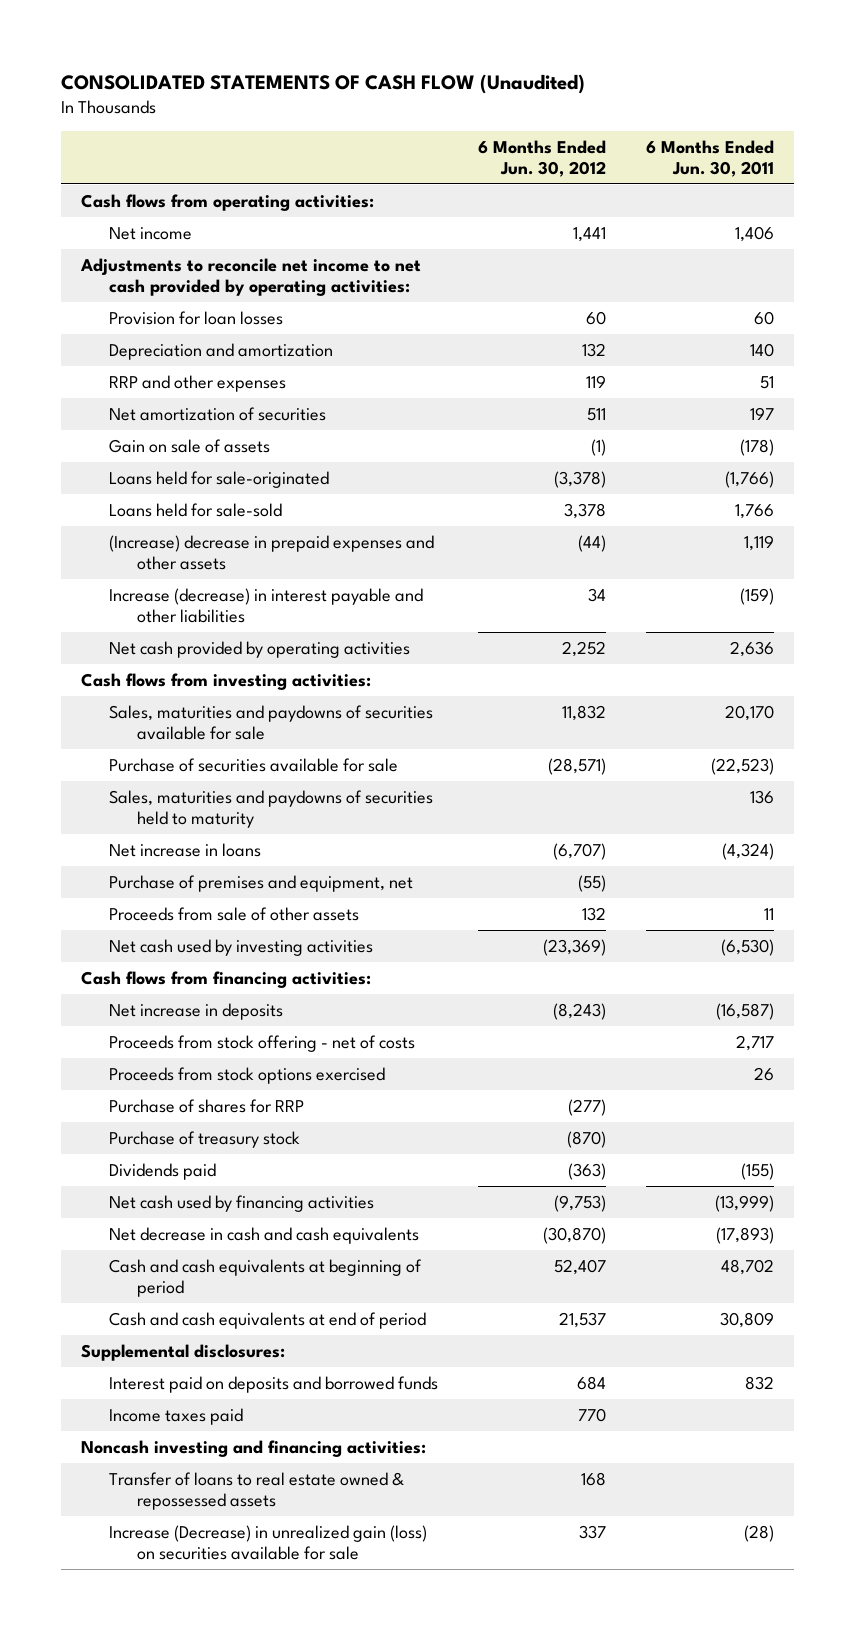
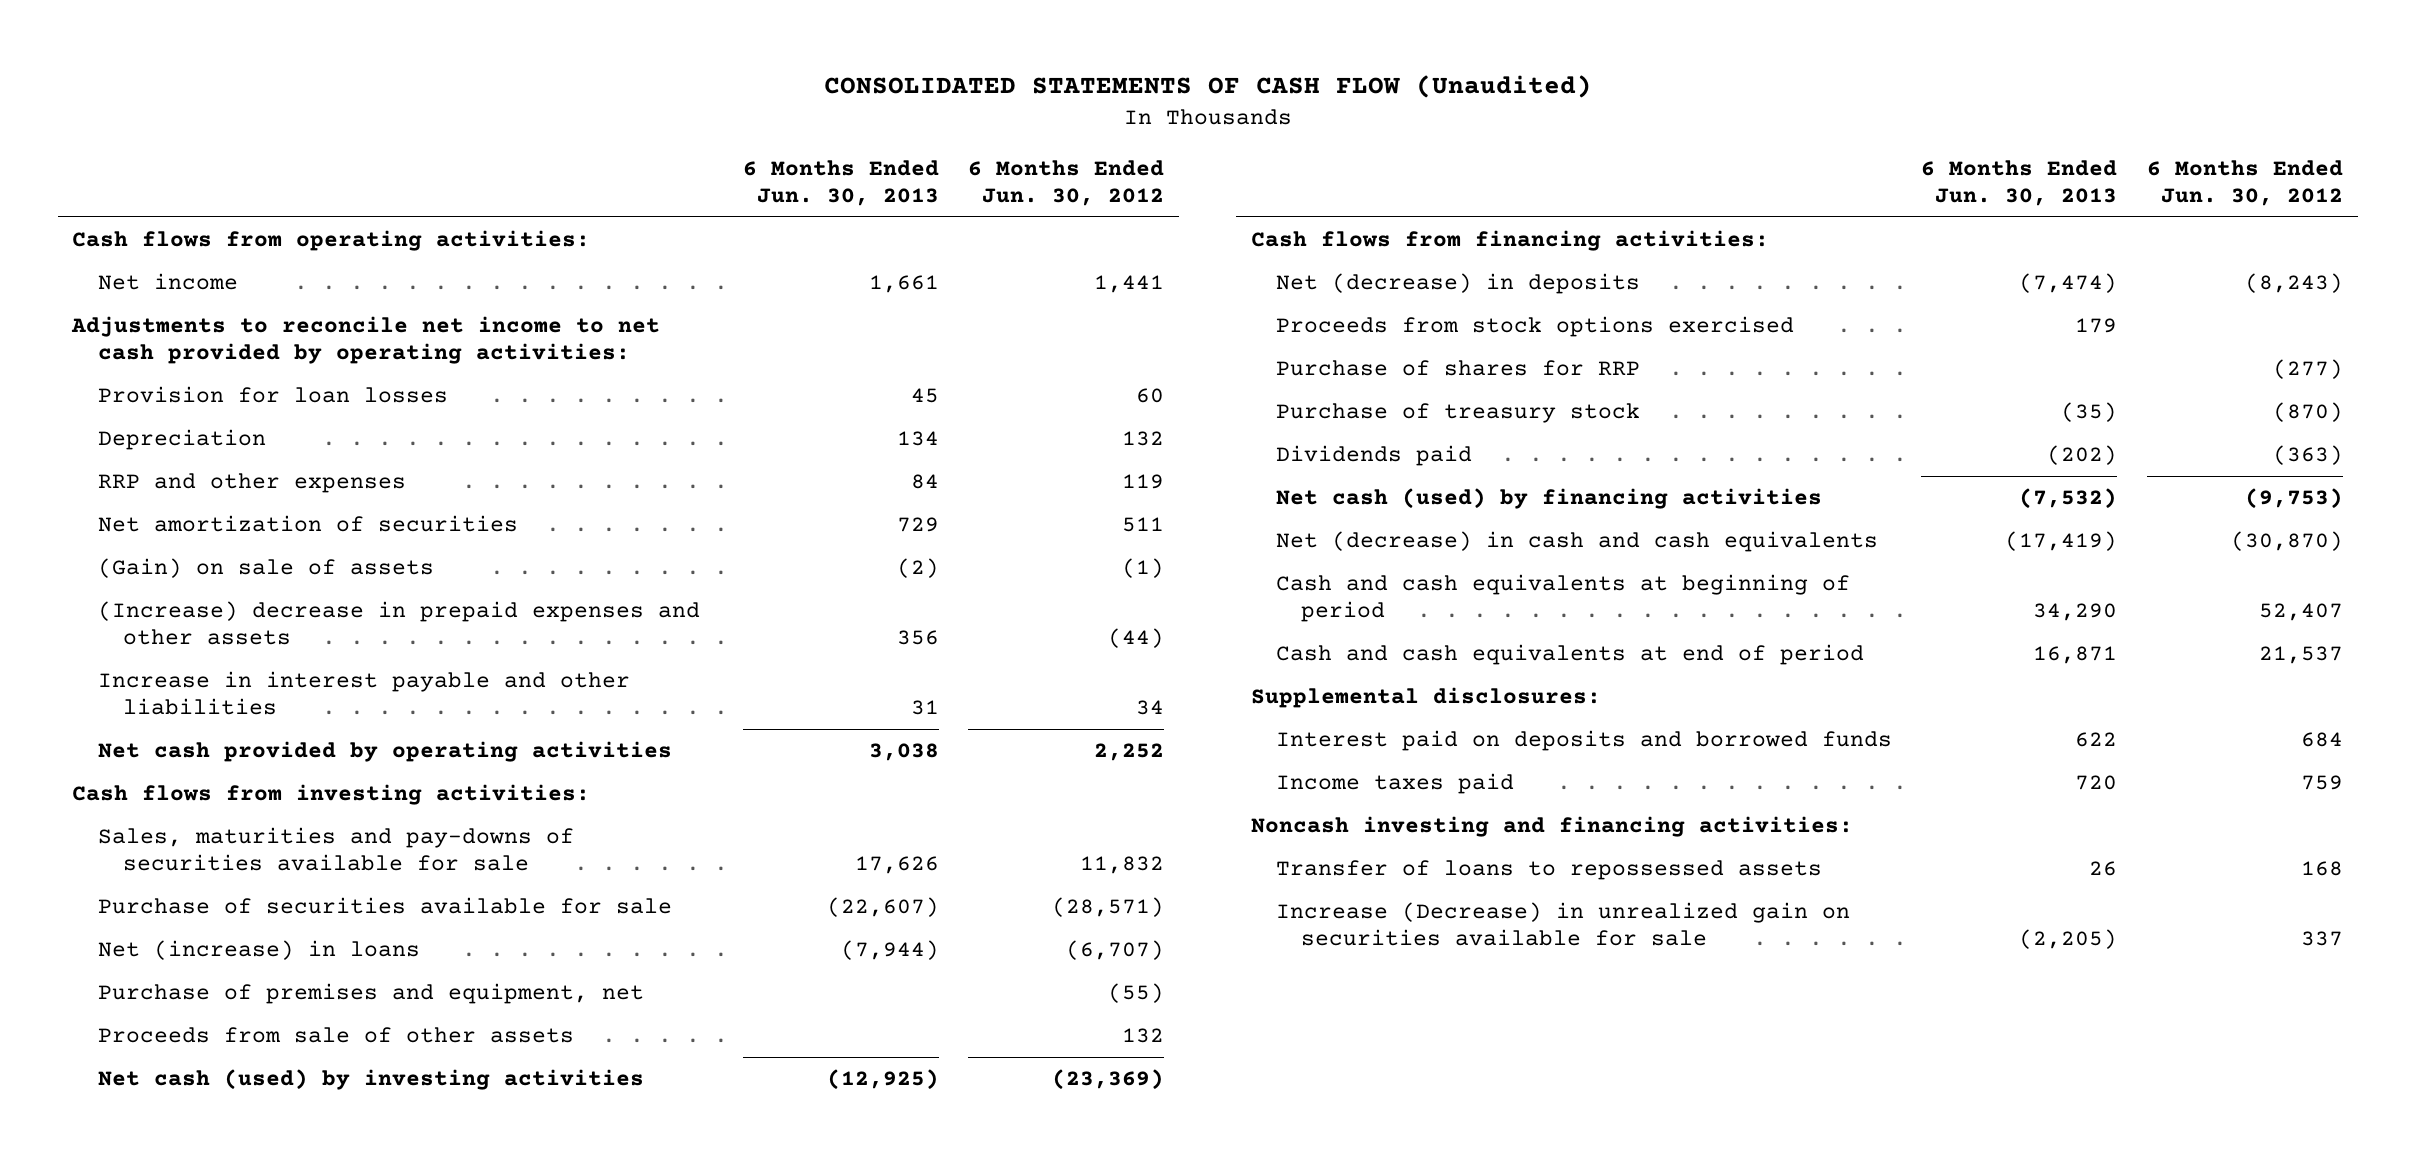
[646,139,775,177] 6 Months Ended Jun. 30, 2011 -> none
none -> [743,159,940,206] 6 Months Ended Jun. 30, 2013
[108,342,333,360] Depreciation and amortization -> [97,429,266,451] Depreciation
[108,470,329,488] Loans held for sale-originated -> none
[108,502,282,517] Loans held for sale-sold -> none
[108,438,270,453] Gain on sale of assets -> [97,558,434,579] (Gain) on sale of assets
[108,587,423,624] Increase (decrease) in interest payable and other liabilities -> [97,671,630,715] Increase in interest payable and other liabilities
[108,704,433,741] Sales, maturities and paydowns of securities available for sale -> [97,827,574,871] Sales, maturities and pay-downs of securities available for sale
[108,789,433,829] Sales, maturities and paydowns of securities held to maturity -> none
[108,842,261,857] Net increase in loans -> [97,940,420,961] Net (increase) in loans
[108,938,373,956] Net cash used by investing activities -> [97,1069,644,1091] Net cash (used) by investing activities
[108,1034,415,1052] Proceeds from stock offering - net of costs -> none
[108,1002,283,1020] Net increase in deposits -> [1275,273,1640,295] Net (decrease) in deposits
[108,1194,374,1212] Net cash used by financing activities -> [1275,488,1822,510] Net cash (used) by financing activities
[108,1226,419,1244] Net decrease in cash and cash equivalents -> [1275,531,1878,553] Net (decrease) in cash and cash equivalents
[578,1407,607,1422] 770 -> [2300,775,2343,791] 759
[108,1471,404,1511] Transfer of loans to real estate owned & repossessed assets -> [1275,860,1822,881] Transfer of loans to repossessed assets
[108,1524,427,1561] Increase (Decrease) in unrealized gain (loss) on securities available for sale -> [1275,902,1850,946] Increase (Decrease) in unrealized gain on securities available for sale

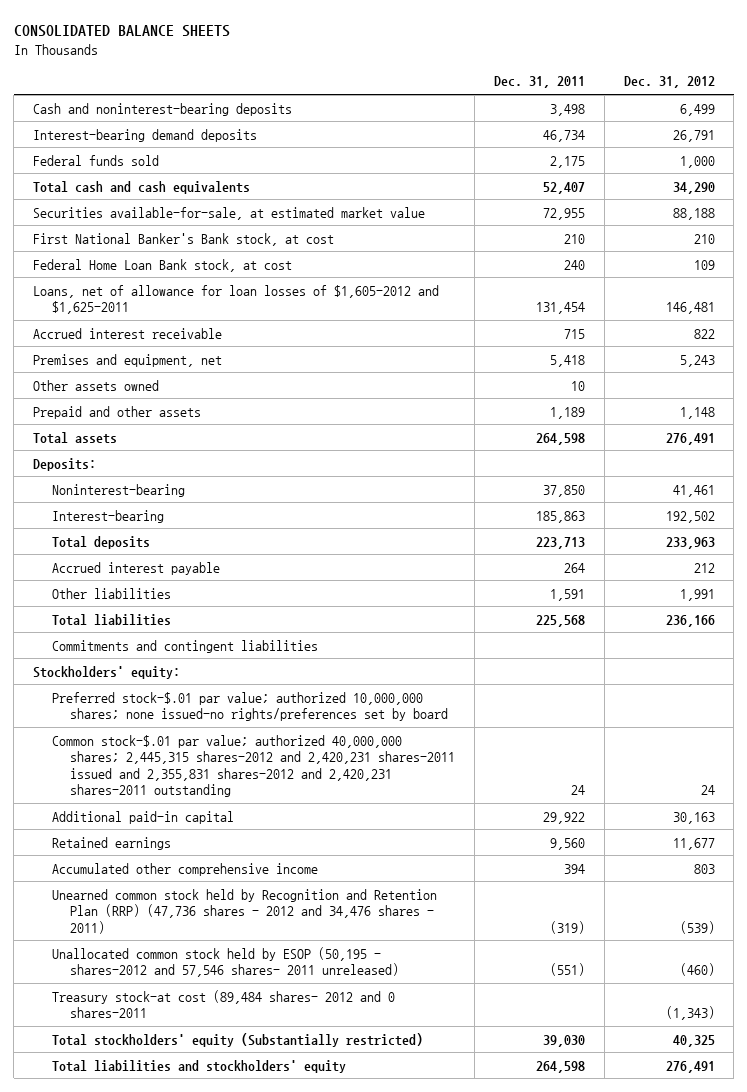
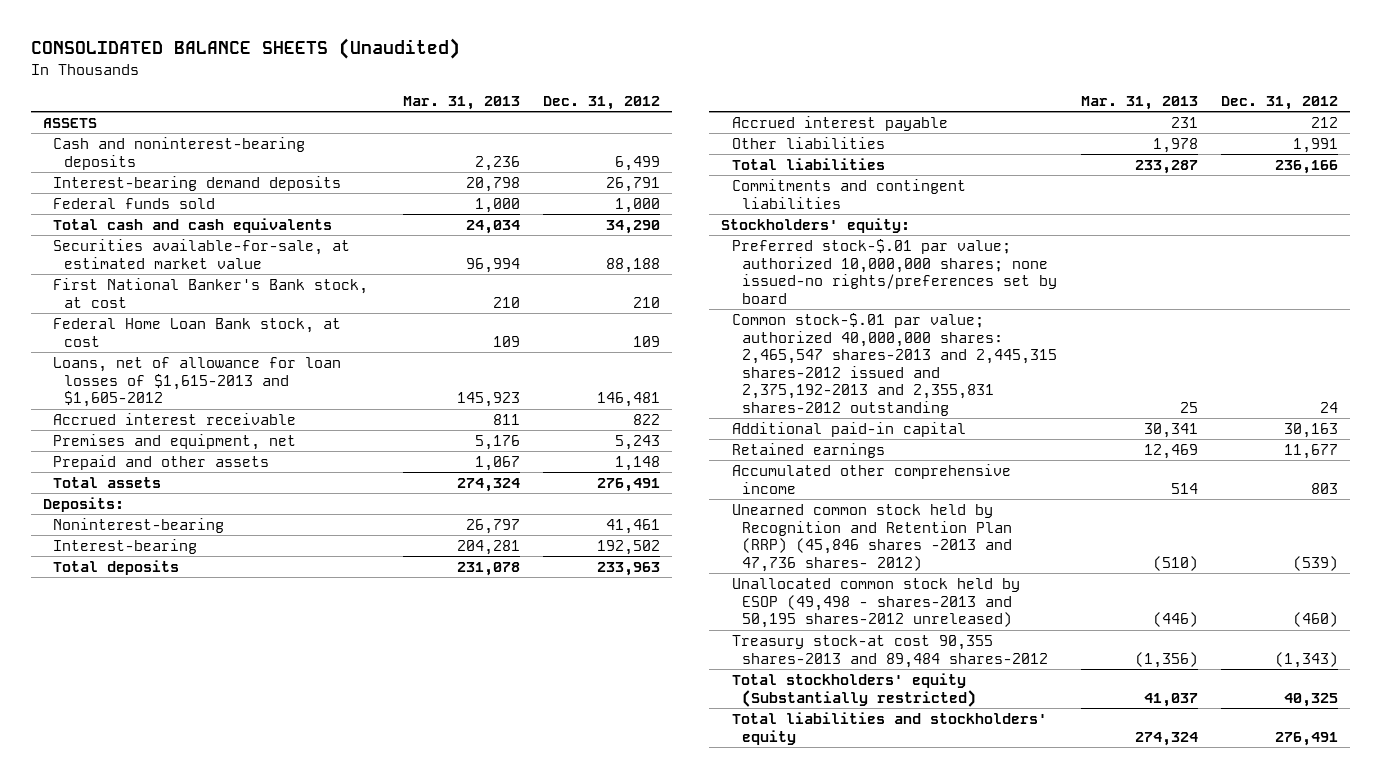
[13,25,230,38] CONSOLIDATED BALANCE SHEETS -> [31,38,461,60] CONSOLIDATED BALANCE SHEETS (Unaudited)
[493,76,585,89] Dec. 31, 2011 -> none
none -> [402,95,520,110] Mar. 31, 2013
none -> [42,117,97,128] ASSETS
[32,284,439,315] Loans, net of allowance for loan losses of $1,605-2012 and $1,625-2011 -> [53,356,342,408] Loans, net of allowance for loan losses of $1,615-2013 and $1,605-2012
[32,379,159,391] Other assets owned -> none
[51,734,456,797] Common stock-$.01 par value; authorized 40,000,000 shares; 2,445,315 shares-2012 and 2,420,231 shares-2011 issued and 2,355,831 shares-2012 and 2,420,231 shares-2011 outstanding -> [731,312,1058,416] Common stock-$.01 par value; authorized 40,000,000 shares: 2,465,547 shares-2013 and 2,445,315 shares-2012 issued and 2,375,192-2013 and 2,355,831 shares-2012 outstanding
[51,888,437,934] Unearned common stock held by Recognition and Retention Plan (RRP) (47,736 shares - 2012 and 34,476 shares - 2011) -> [731,503,1013,572] Unearned common stock held by Recognition and Retention Plan (RRP) (45,846 shares -2013 and 47,736 shares- 2012)
[51,946,400,978] Unallocated common stock held by ESOP (50,195 - shares-2012 and 57,546 shares- 2011 unreleased) -> [731,577,1020,629] Unallocated common stock held by ESOP (49,498 - shares-2013 and 50,195 shares-2012 unreleased)
[51,989,395,1019] Treasury stock-at cost (89,484 shares- 2012 and 0 shares-2011 -> [731,634,1049,668] Treasury stock-at cost 90,355 shares-2013 and 89,484 shares-2012

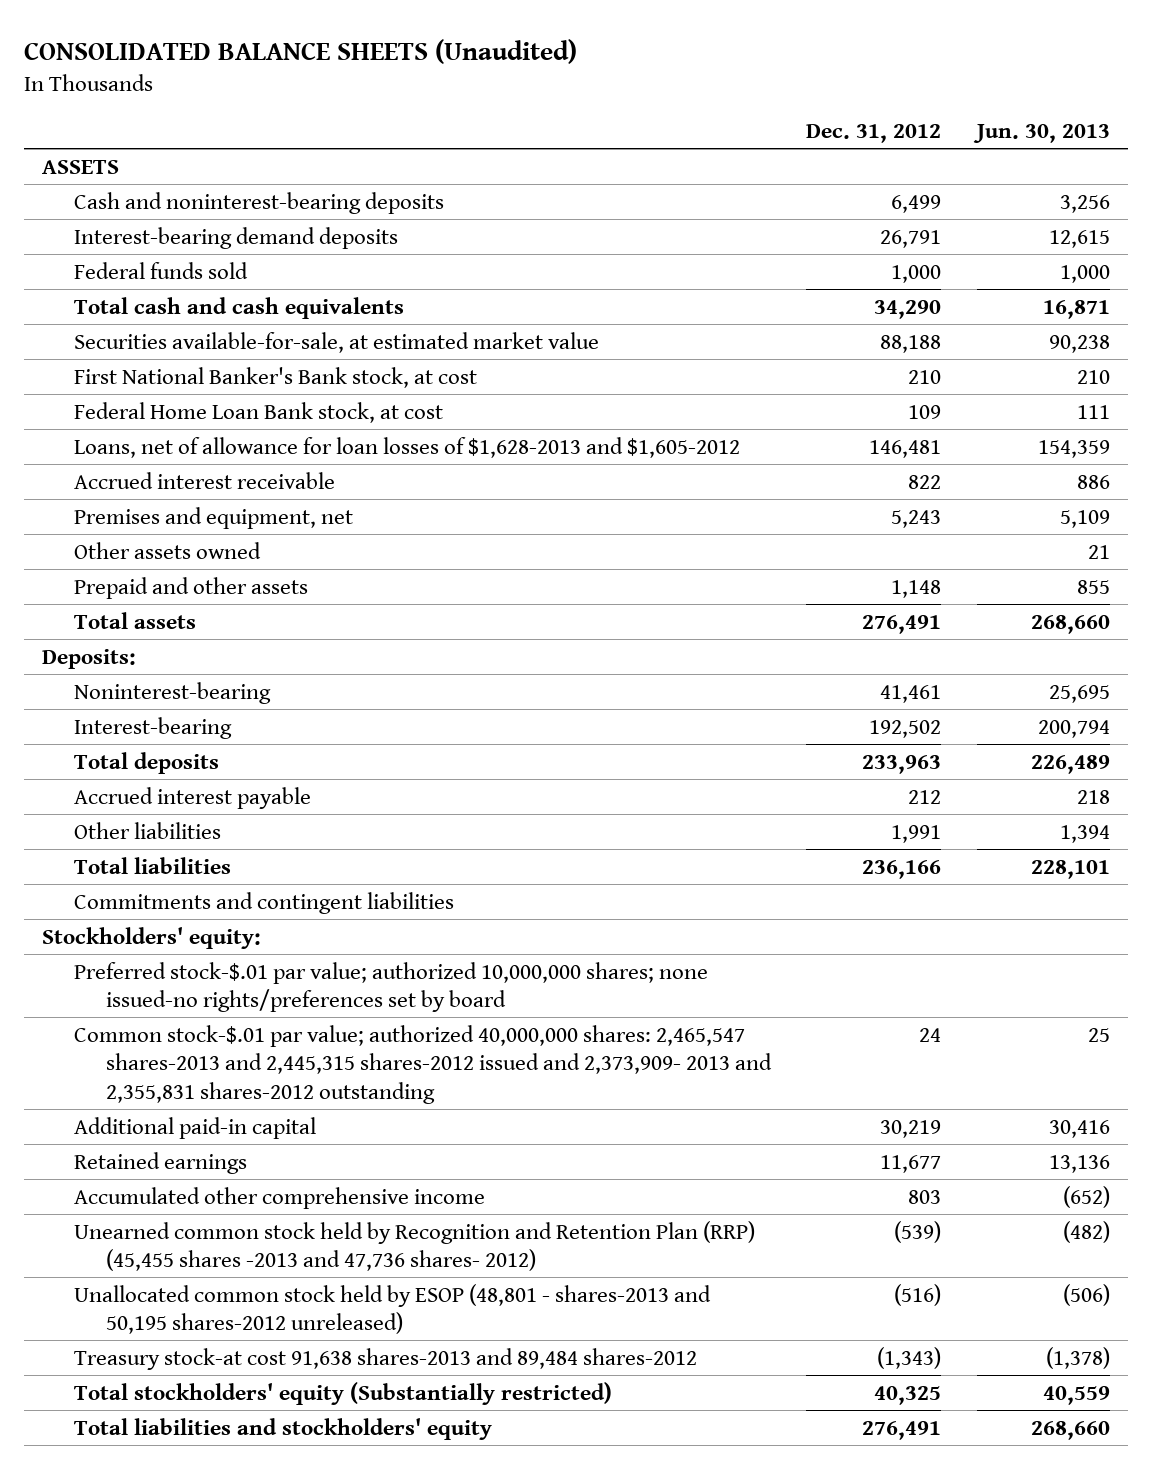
[402,95,520,110] Mar. 31, 2013 -> none
none -> [972,124,1110,144] Jun. 30, 2013
[53,356,342,408] Loans, net of allowance for loan losses of $1,615-2013 and $1,605-2012 -> [73,436,740,458] Loans, net of allowance for loan losses of $1,628-2013 and $1,605-2012
none -> [73,541,261,559] Other assets owned
[731,312,1058,416] Common stock-$.01 par value; authorized 40,000,000 shares: 2,465,547 shares-2013 and 2,445,315 shares-2012 issued and 2,375,192-2013 and 2,355,831 shares-2012 outstanding -> [73,1024,772,1104] Common stock-$.01 par value; authorized 40,000,000 shares: 2,465,547 shares-2013 and 2,445,315 shares-2012 issued and 2,373,909- 2013 and 2,355,831 shares-2012 outstanding
[1284,422,1339,438] 30,163 -> [880,1119,942,1138] 30,219
[731,503,1013,572] Unearned common stock held by Recognition and Retention Plan (RRP) (45,846 shares -2013 and 47,736 shares- 2012) -> [73,1220,755,1272] Unearned common stock held by Recognition and Retention Plan (RRP) (45,455 shares -2013 and 47,736 shares- 2012)
[731,577,1020,629] Unallocated common stock held by ESOP (49,498 - shares-2013 and 50,195 shares-2012 unreleased) -> [73,1283,711,1335] Unallocated common stock held by ESOP (48,801 - shares-2013 and 50,195 shares-2012 unreleased)
[1293,612,1339,628] (460) -> [894,1283,942,1306] (516)
[731,634,1049,668] Treasury stock-at cost 90,355 shares-2013 and 89,484 shares-2012 -> [73,1347,697,1370] Treasury stock-at cost 91,638 shares-2013 and 89,484 shares-2012

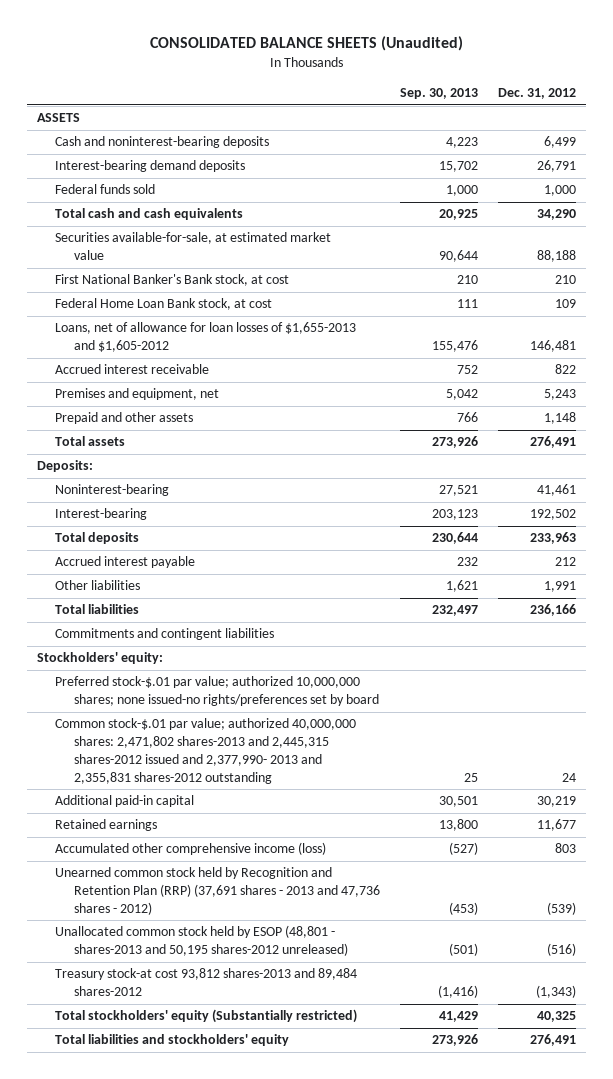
[972,124,1110,144] Jun. 30, 2013 -> none
none -> [400,87,479,99] Sep. 30, 2013
[73,436,740,458] Loans, net of allowance for loan losses of $1,628-2013 and $1,605-2012 -> [55,322,357,353] Loans, net of allowance for loan losses of $1,655-2013 and $1,605-2012
[73,541,261,559] Other assets owned -> none
[73,1024,772,1104] Common stock-$.01 par value; authorized 40,000,000 shares: 2,465,547 shares-2013 and 2,445,315 shares-2012 issued and 2,373,909- 2013 and 2,355,831 shares-2012 outstanding -> [55,718,357,784] Common stock-$.01 par value; authorized 40,000,000 shares: 2,471,802 shares-2013 and 2,445,315 shares-2012 issued and 2,377,990- 2013 and 2,355,831 shares-2012 outstanding
[73,1186,485,1209] Accumulated other comprehensive income -> [55,842,327,856] Accumulated other comprehensive income (loss)
[73,1220,755,1272] Unearned common stock held by Recognition and Retention Plan (RRP) (45,455 shares -2013 and 47,736 shares- 2012) -> [55,867,380,915] Unearned common stock held by Recognition and Retention Plan (RRP) (37,691 shares - 2013 and 47,736 shares - 2012)
[73,1347,697,1370] Treasury stock-at cost 91,638 shares-2013 and 89,484 shares-2012 -> [55,968,358,997] Treasury stock-at cost 93,812 shares-2013 and 89,484 shares-2012

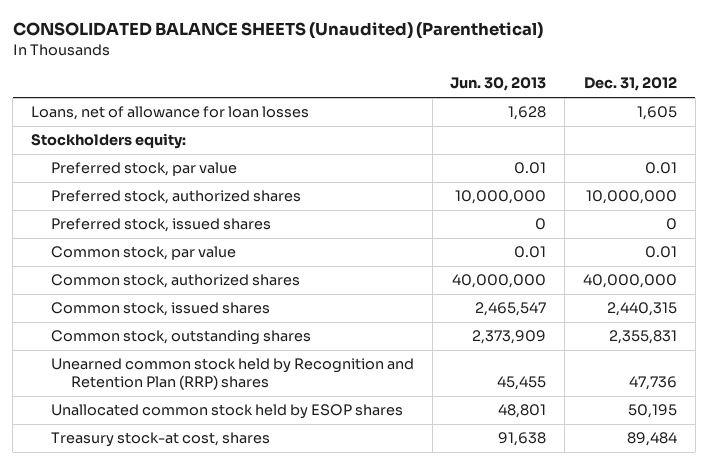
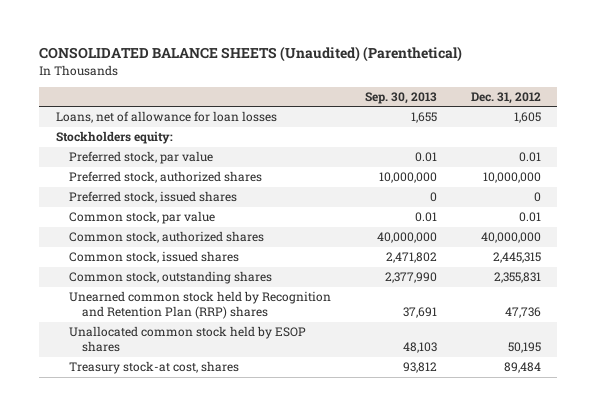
[450,77,547,92] Jun. 30, 2013 -> none
none -> [364,91,437,104] Sep. 30, 2013
[606,302,677,317] 2,440,315 -> [492,252,541,264] 2,445,315

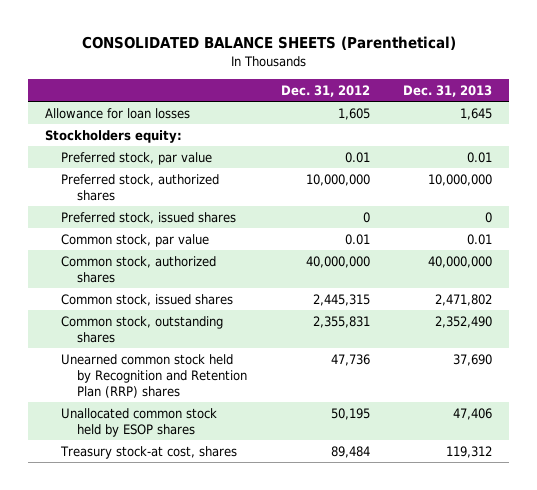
[39,46,463,63] CONSOLIDATED BALANCE SHEETS (Unaudited) (Parenthetical) -> [81,36,456,51] CONSOLIDATED BALANCE SHEETS (Parenthetical)
[364,91,437,104] Sep. 30, 2013 -> none
none -> [403,84,493,97] Dec. 31, 2013
[56,111,278,124] Loans, net of allowance for loan losses -> [44,107,190,119] Allowance for loan losses

